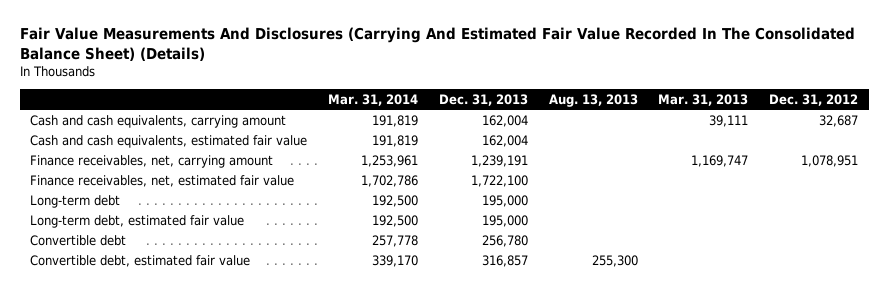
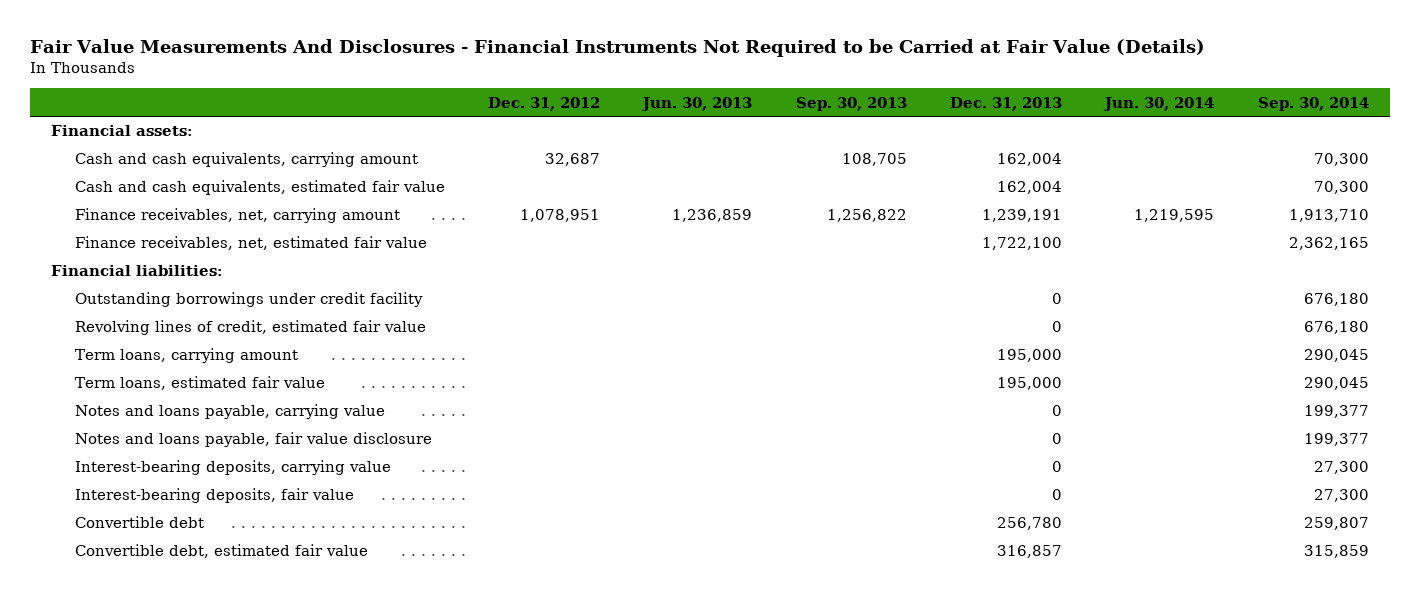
[19,27,855,62] Fair Value Measurements And Disclosures (Carrying And Estimated Fair Value Recorded In The Consolidated Balance Sheet) (Details) -> [29,39,1205,58] Fair Value Measurements And Disclosures - Financial Instruments Not Required to be Carried at Fair Value (Details)
[327,93,418,106] Mar. 31, 2014 -> none
[548,93,638,107] Aug. 13, 2013 -> none
[658,93,749,106] Mar. 31, 2013 -> none
none -> [641,96,753,111] Jun. 30, 2013
none -> [795,96,907,111] Sep. 30, 2013
none -> [1103,96,1215,111] Jun. 30, 2014
none -> [1257,96,1369,111] Sep. 30, 2014
none -> [51,125,194,137] Financial assets:
none -> [51,265,224,277] Financial liabilities:
none -> [74,292,423,308] Outstanding borrowings under credit facility
none -> [74,320,426,336] Revolving lines of credit, estimated fair value
[30,194,121,208] Long-term debt -> [74,348,298,364] Term loans, carrying amount
[30,214,245,228] Long-term debt, estimated fair value -> [74,376,325,391] Term loans, estimated fair value
none -> [74,404,385,420] Notes and loans payable, carrying value
none -> [74,432,432,448] Notes and loans payable, fair value disclosure
none -> [74,460,391,476] Interest-bearing deposits, carrying value
none -> [74,488,354,504] Interest-bearing deposits, fair value

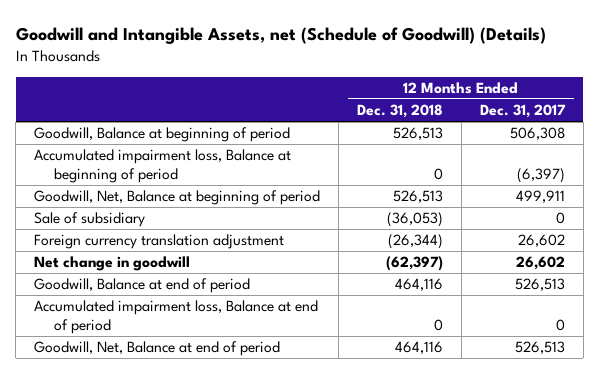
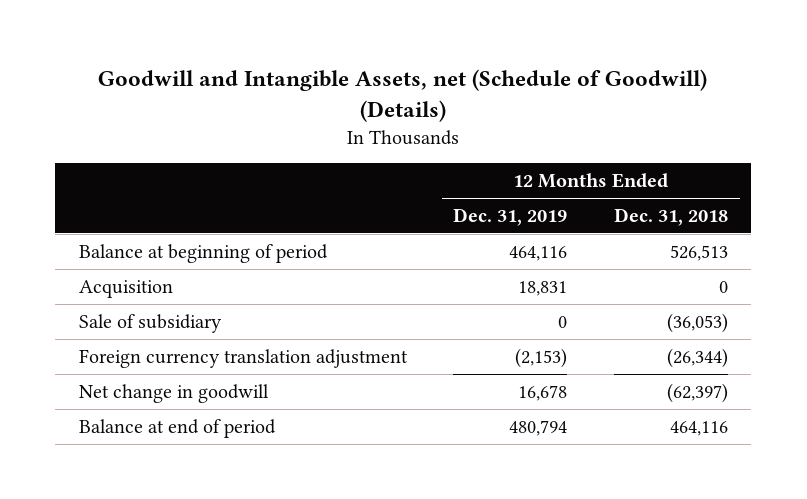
[479,104,566,119] Dec. 31, 2017 -> none
none -> [453,207,568,226] Dec. 31, 2019
[34,127,291,143] Goodwill, Balance at beginning of period -> none
[34,149,292,183] Accumulated impairment loss, Balance at beginning of period -> none
[34,190,321,206] Goodwill, Net, Balance at beginning of period -> [78,243,328,263] Balance at beginning of period
none -> [78,279,173,298] Acquisition
[34,278,251,294] Goodwill, Balance at end of period -> none
[34,300,319,334] Accumulated impairment loss, Balance at end of period -> none
[34,341,281,357] Goodwill, Net, Balance at end of period -> [78,418,276,438] Balance at end of period

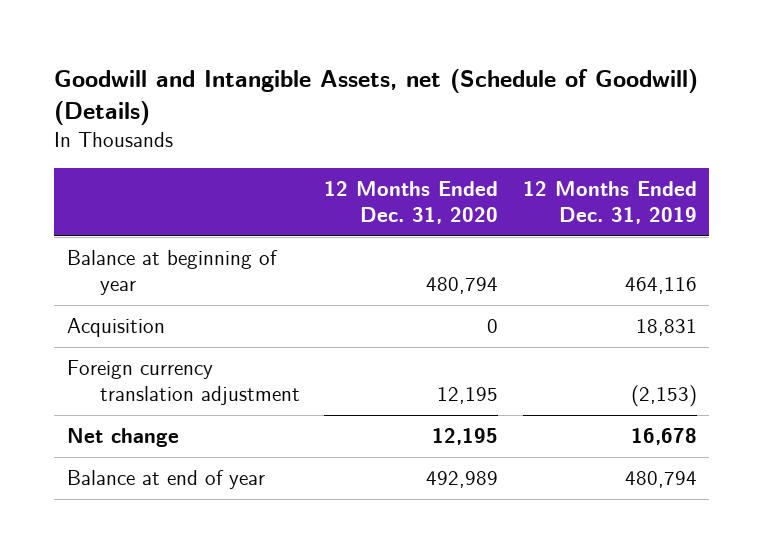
[613,207,728,226] Dec. 31, 2018 -> none
none -> [324,181,499,225] 12 Months Ended Dec. 31, 2020
[78,243,328,263] Balance at beginning of period -> [66,250,278,296] Balance at beginning of year
[78,313,222,333] Sale of subsidiary -> none
[78,383,269,403] Net change in goodwill -> [66,428,179,448] Net change
[78,418,276,438] Balance at end of period -> [66,470,265,490] Balance at end of year

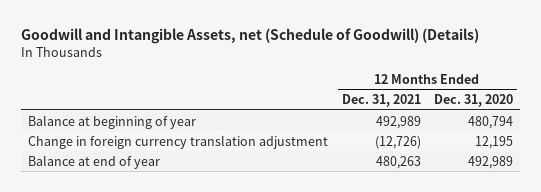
[522,181,697,225] 12 Months Ended Dec. 31, 2019 -> none
none -> [341,94,421,108] Dec. 31, 2021
[66,318,165,338] Acquisition -> none
[66,428,179,448] Net change -> none
[66,360,300,406] Foreign currency translation adjustment -> [27,134,328,149] Change in foreign currency translation adjustment

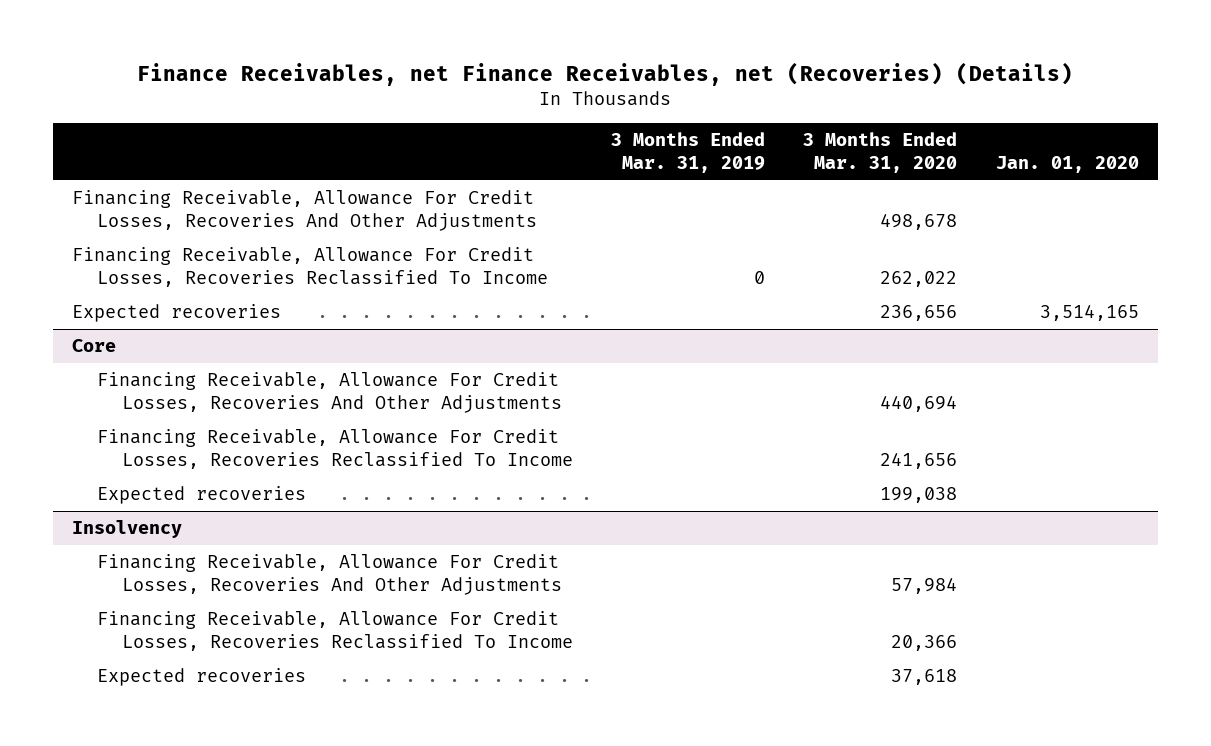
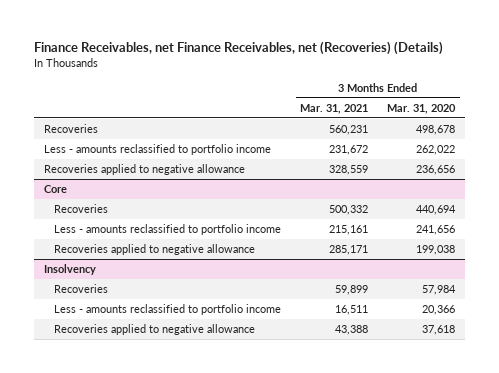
[611,132,766,174] 3 Months Ended Mar. 31, 2019 -> none
[995,156,1139,174] Jan. 01, 2020 -> none
none -> [300,103,369,114] Mar. 31, 2021
[72,190,538,232] Financing Receivable, Allowance For Credit Losses, Recoveries And Other Adjustments -> [43,123,98,133] Recoveries
[72,247,549,288] Financing Receivable, Allowance For Credit Losses, Recoveries Reclassified To Income -> [43,143,271,155] Less - amounts reclassified to portfolio income
[72,304,282,323] Expected recoveries -> [43,163,245,175] Recoveries applied to negative allowance
[97,372,562,414] Financing Receivable, Allowance For Credit Losses, Recoveries And Other Adjustments -> [54,203,109,213] Recoveries
[97,429,573,470] Financing Receivable, Allowance For Credit Losses, Recoveries Reclassified To Income -> [54,223,282,235] Less - amounts reclassified to portfolio income
[97,486,307,505] Expected recoveries -> [54,243,256,255] Recoveries applied to negative allowance
[97,554,562,596] Financing Receivable, Allowance For Credit Losses, Recoveries And Other Adjustments -> [54,283,109,293] Recoveries
[97,611,573,652] Financing Receivable, Allowance For Credit Losses, Recoveries Reclassified To Income -> [54,303,282,315] Less - amounts reclassified to portfolio income
[97,668,307,687] Expected recoveries -> [54,323,256,335] Recoveries applied to negative allowance

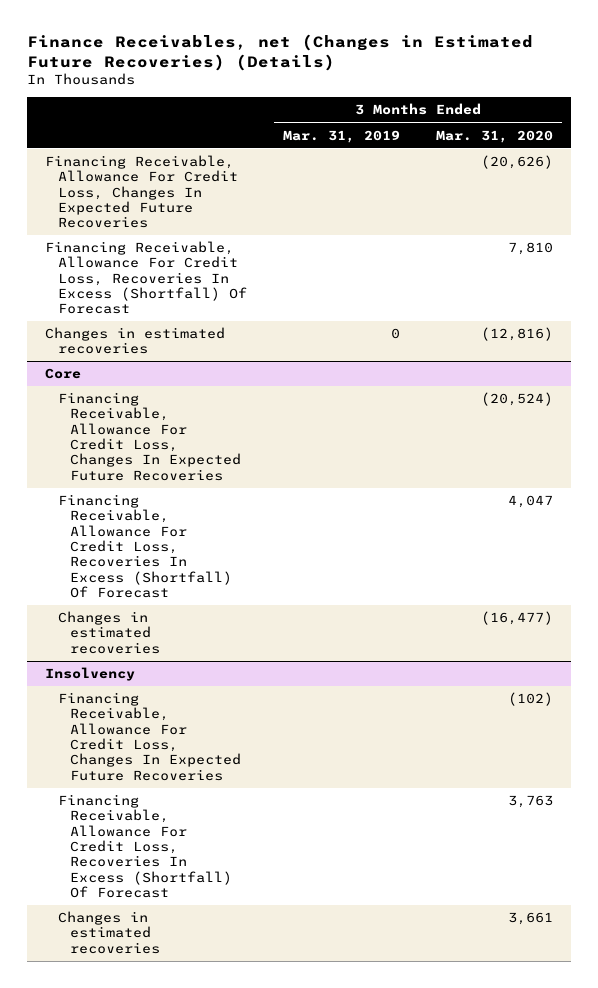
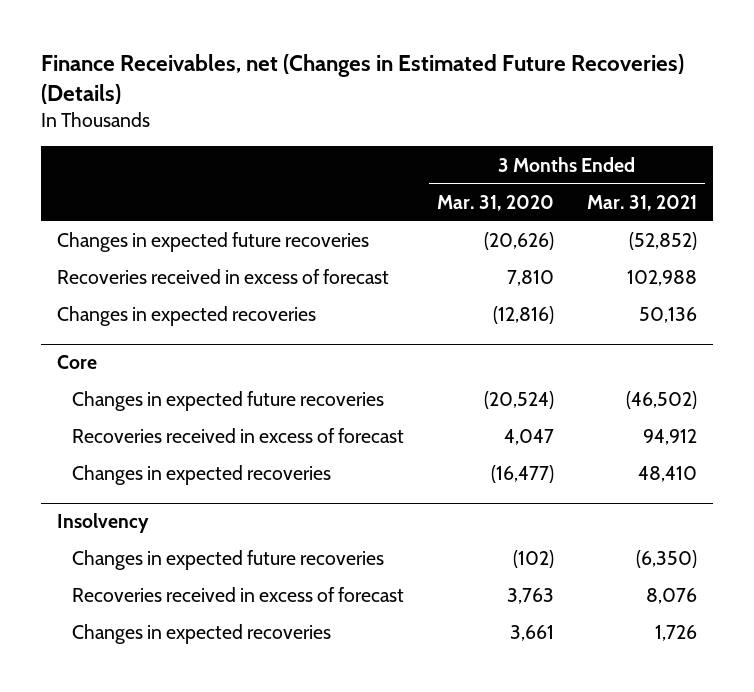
[282,129,400,143] Mar. 31, 2019 -> none
none -> [586,194,697,211] Mar. 31, 2021
[44,155,238,229] Financing Receivable, Allowance For Credit Loss, Changes In Expected Future Recoveries -> [57,232,370,253] Changes in expected future recoveries
[44,241,247,315] Financing Receivable, Allowance For Credit Loss, Recoveries In Excess (Shortfall) Of Forecast -> [57,269,390,285] Recoveries received in excess of forecast
[44,327,225,355] Changes in estimated recoveries -> [57,306,317,327] Changes in expected recoveries
[57,392,242,481] Financing Receivable, Allowance For Credit Loss, Changes In Expected Future Recoveries -> [71,391,384,412] Changes in expected future recoveries
[57,494,233,599] Financing Receivable, Allowance For Credit Loss, Recoveries In Excess (Shortfall) Of Forecast -> [71,428,404,444] Recoveries received in excess of forecast
[57,611,161,654] Changes in estimated recoveries -> [71,465,331,486] Changes in expected recoveries
[57,692,242,781] Financing Receivable, Allowance For Credit Loss, Changes In Expected Future Recoveries -> [71,550,384,571] Changes in expected future recoveries
[57,794,233,899] Financing Receivable, Allowance For Credit Loss, Recoveries In Excess (Shortfall) Of Forecast -> [71,587,404,603] Recoveries received in excess of forecast
[57,911,161,954] Changes in estimated recoveries -> [71,624,331,645] Changes in expected recoveries

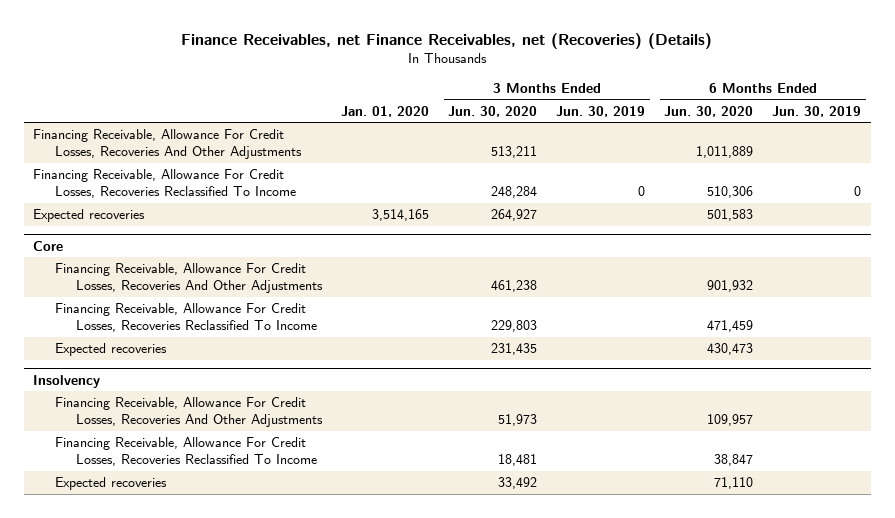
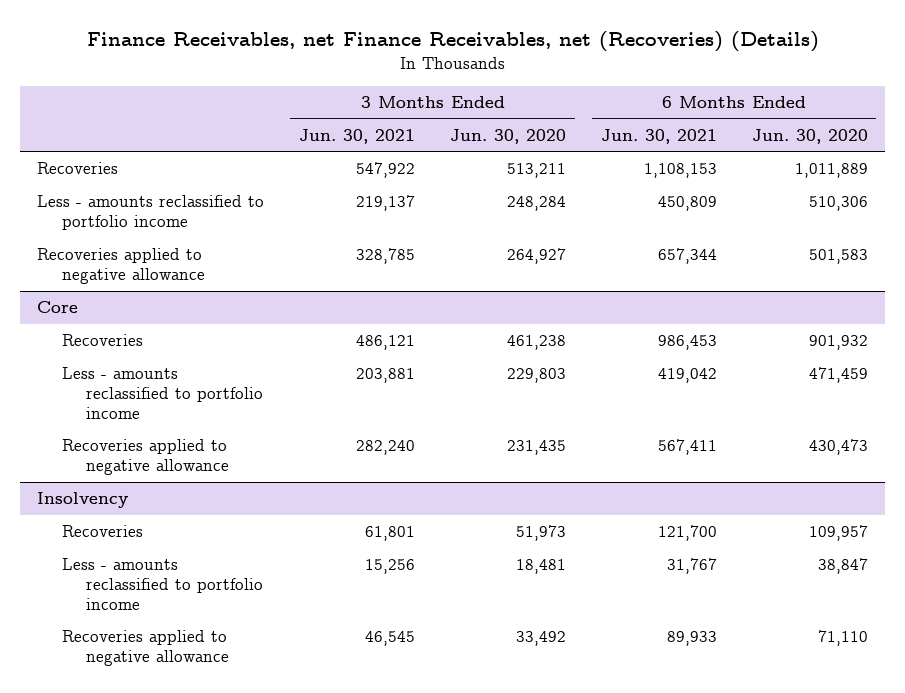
[341,105,430,117] Jan. 01, 2020 -> none
[556,105,646,117] Jun. 30, 2019 -> none
[772,105,862,117] Jun. 30, 2019 -> none
none -> [299,128,416,144] Jun. 30, 2021
none -> [600,128,717,144] Jun. 30, 2021
[33,129,302,160] Financing Receivable, Allowance For Credit Losses, Recoveries And Other Adjustments -> [37,162,119,175] Recoveries
[33,169,296,199] Financing Receivable, Allowance For Credit Losses, Recoveries Reclassified To Income -> [37,195,265,230] Less - amounts reclassified to portfolio income
[33,209,146,223] Expected recoveries -> [37,248,205,284] Recoveries applied to negative allowance
[54,263,324,294] Financing Receivable, Allowance For Credit Losses, Recoveries And Other Adjustments -> [61,334,143,347] Recoveries
[54,303,318,333] Financing Receivable, Allowance For Credit Losses, Recoveries Reclassified To Income -> [61,367,263,419] Less - amounts reclassified to portfolio income
[54,343,167,357] Expected recoveries -> [61,439,229,475] Recoveries applied to negative allowance
[54,397,324,428] Financing Receivable, Allowance For Credit Losses, Recoveries And Other Adjustments -> [61,525,143,538] Recoveries
[54,437,318,467] Financing Receivable, Allowance For Credit Losses, Recoveries Reclassified To Income -> [61,558,263,610] Less - amounts reclassified to portfolio income
[54,477,167,491] Expected recoveries -> [61,630,229,666] Recoveries applied to negative allowance

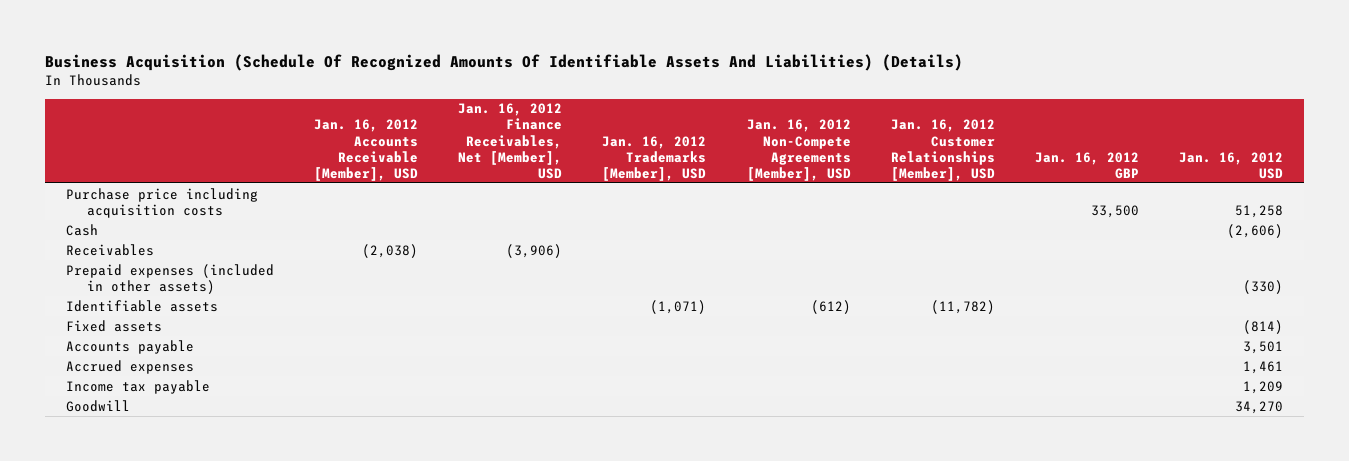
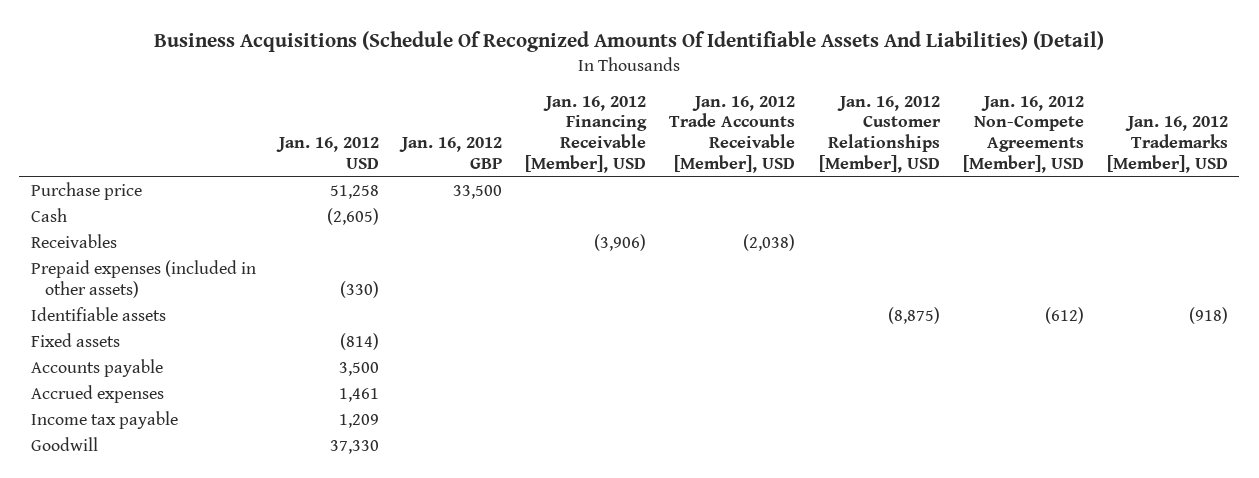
[45,53,964,71] Business Acquisition (Schedule Of Recognized Amounts Of Identifiable Assets And Liabilities) (Details) -> [154,30,1105,52] Business Acquisitions (Schedule Of Recognized Amounts Of Identifiable Assets And Liabilities) (Detail)
[313,119,418,181] Jan. 16, 2012 Accounts Receivable [Member], USD -> none
[458,103,563,179] Jan. 16, 2012 Finance Receivables, Net [Member], USD -> none
none -> [525,95,648,174] Jan. 16, 2012 Financing Receivable [Member], USD
none -> [669,95,796,174] Jan. 16, 2012 Trade Accounts Receivable [Member], USD
[65,187,258,218] Purchase price including acquisition costs -> [30,182,142,201] Purchase price
[1227,223,1284,238] (2,606) -> [327,208,380,226] (2,605)
[650,299,707,314] (1,071) -> [1188,307,1228,325] (918)
[930,299,995,314] (11,782) -> [887,307,940,325] (8,875)
[1243,340,1284,354] 3,501 -> [339,362,380,377] 3,500
[1235,400,1284,414] 34,270 -> [330,440,380,455] 37,330

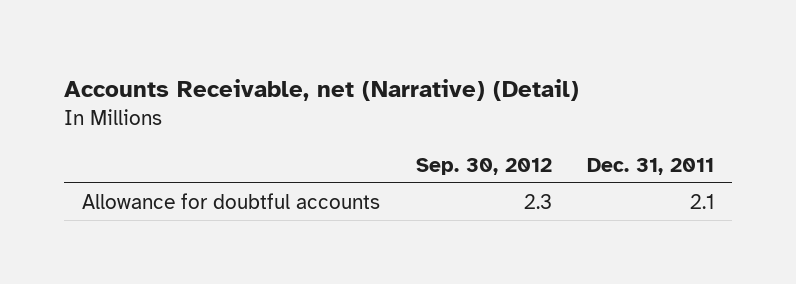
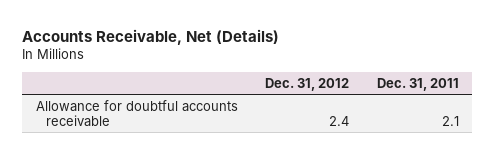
[64,78,580,101] Accounts Receivable, net (Narrative) (Detail) -> [22,29,280,46] Accounts Receivable, Net (Details)
[415,157,552,175] Sep. 30, 2012 -> none
none -> [265,78,350,92] Dec. 31, 2012
[82,193,381,210] Allowance for doubtful accounts -> [35,99,238,127] Allowance for doubtful accounts receivable

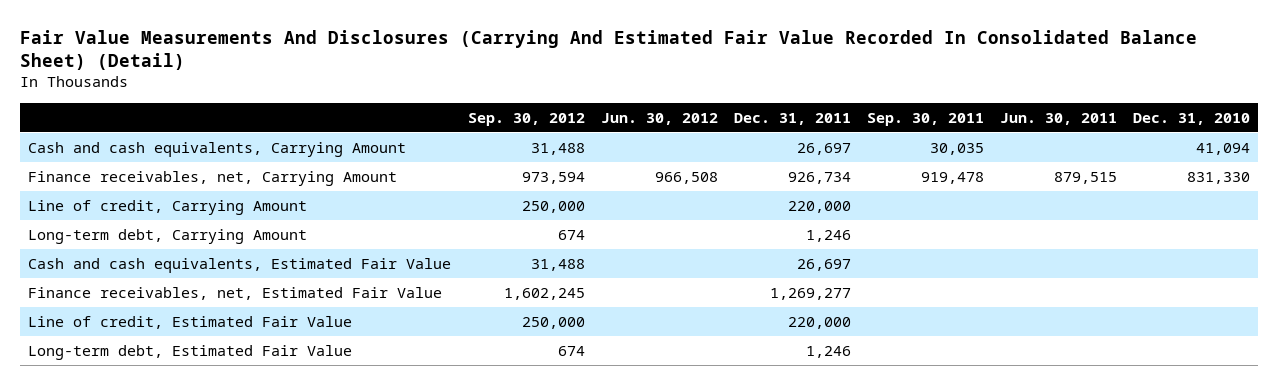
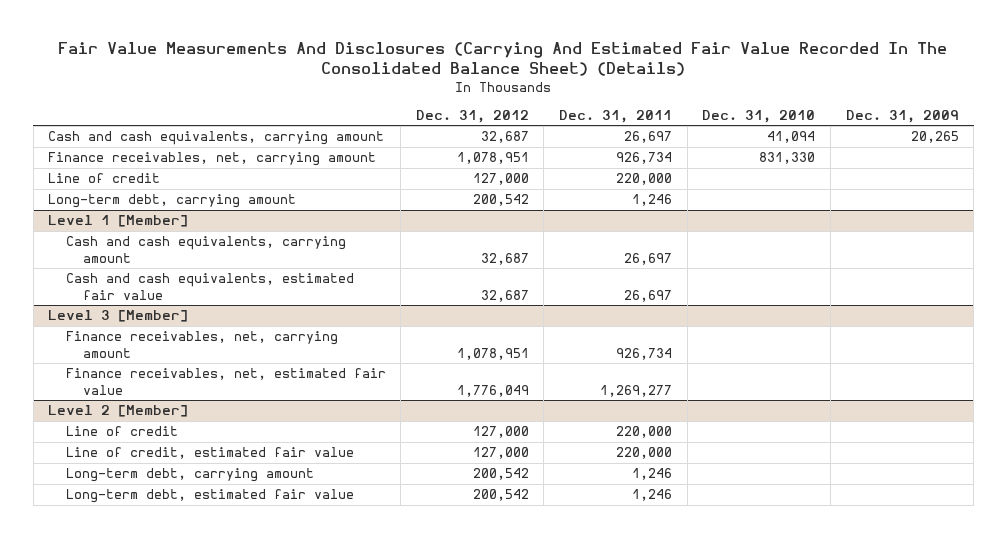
[20,29,1198,71] Fair Value Measurements And Disclosures (Carrying And Estimated Fair Value Recorded In Consolidated Balance Sheet) (Detail) -> [58,41,948,76] Fair Value Measurements And Disclosures (Carrying And Estimated Fair Value Recorded In The Consolidated Balance Sheet) (Details)
[467,112,585,126] Sep. 30, 2012 -> none
[600,112,718,125] Jun. 30, 2012 -> none
[866,112,984,126] Sep. 30, 2011 -> none
[999,112,1117,125] Jun. 30, 2011 -> none
none -> [415,109,529,123] Dec. 31, 2012
none -> [845,109,959,123] Dec. 31, 2009
[28,142,407,158] Cash and cash equivalents, Carrying Amount -> [48,131,385,146] Cash and cash equivalents, carrying amount
[28,171,398,187] Finance receivables, net, Carrying Amount -> [48,152,377,167] Finance receivables, net, carrying amount
[28,200,308,216] Line of credit, Carrying Amount -> [48,173,161,184] Line of credit
[28,229,308,245] Long-term debt, Carrying Amount -> [48,194,297,209] Long-term debt, carrying amount
none -> [48,215,189,228] Level 1 [Member]
none -> [65,236,346,263] Cash and cash equivalents, carrying amount
[28,258,452,274] Cash and cash equivalents, Estimated Fair Value -> [65,273,354,300] Cash and cash equivalents, estimated fair value
none -> [48,310,189,323] Level 3 [Member]
none -> [65,331,338,358] Finance receivables, net, carrying amount
[28,287,443,301] Finance receivables, net, Estimated Fair Value -> [65,368,386,395] Finance receivables, net, estimated fair value
none -> [48,405,189,418] Level 2 [Member]
none -> [65,426,178,437] Line of credit
[28,316,353,330] Line of credit, Estimated Fair Value -> [65,447,354,460] Line of credit, estimated fair value
none -> [65,468,314,483] Long-term debt, carrying amount
[28,345,353,361] Long-term debt, Estimated Fair Value -> [65,489,354,504] Long-term debt, estimated fair value

